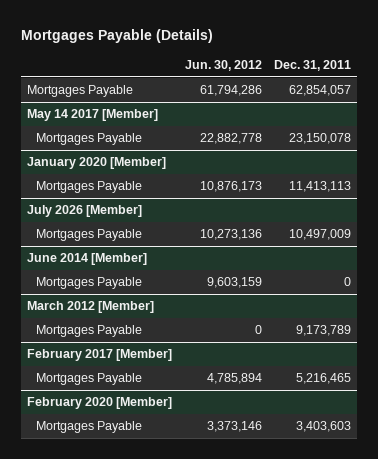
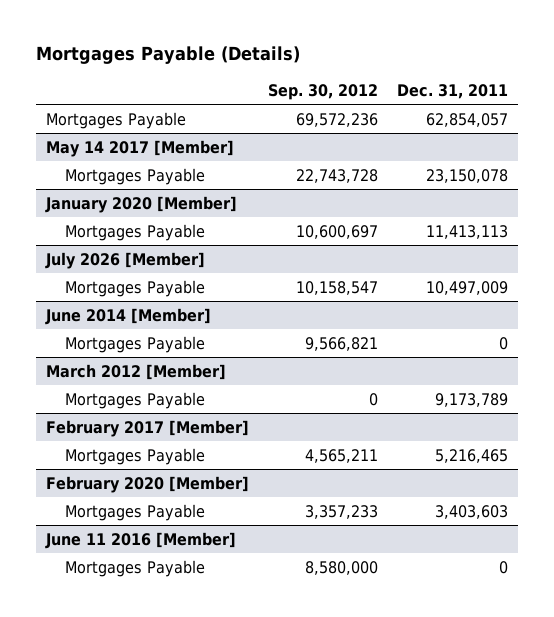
[184,59,262,71] Jun. 30, 2012 -> none
none -> [268,83,379,100] Sep. 30, 2012
none -> [44,531,236,549] June 11 2016 [Member]
none -> [65,559,206,577] Mortgages Payable

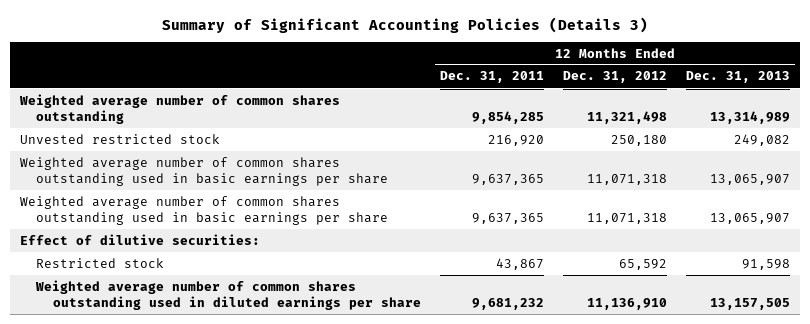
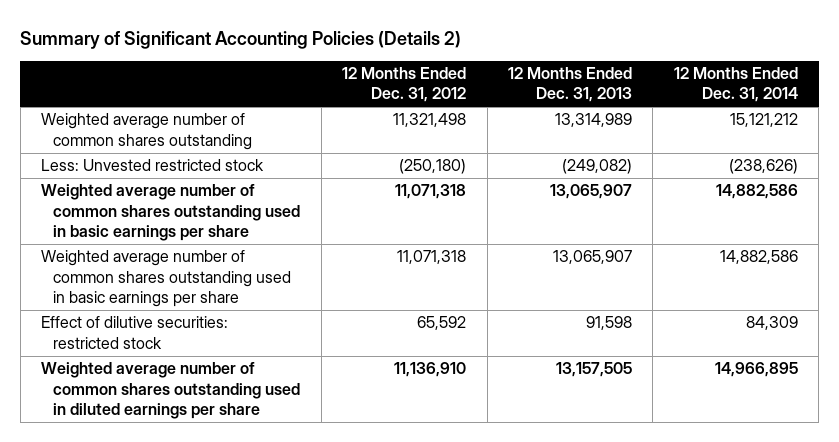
[162,16,649,33] Summary of Significant Accounting Policies (Details 3) -> [20,30,462,49] Summary of Significant Accounting Policies (Details 2)
[439,71,544,84] Dec. 31, 2011 -> none
none -> [673,66,798,103] 12 Months Ended Dec. 31, 2014
[20,133,221,144] Unvested restricted stock -> [41,159,265,172] Less: Unvested restricted stock
[611,134,668,146] 250,180 -> [399,159,467,175] (250,180)
[734,133,791,146] 249,082 -> [561,159,632,175] (249,082)
[20,233,261,245] Effect of dilutive securities: -> none
[36,257,165,268] Restricted stock -> [41,316,229,349] Effect of dilutive securities: restricted stock

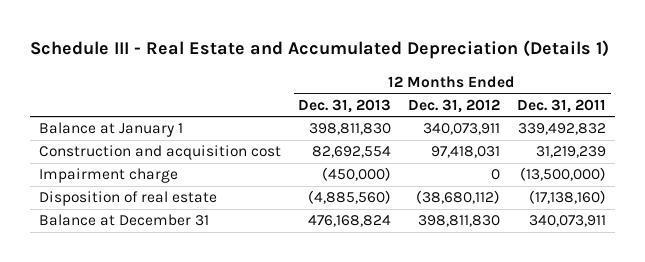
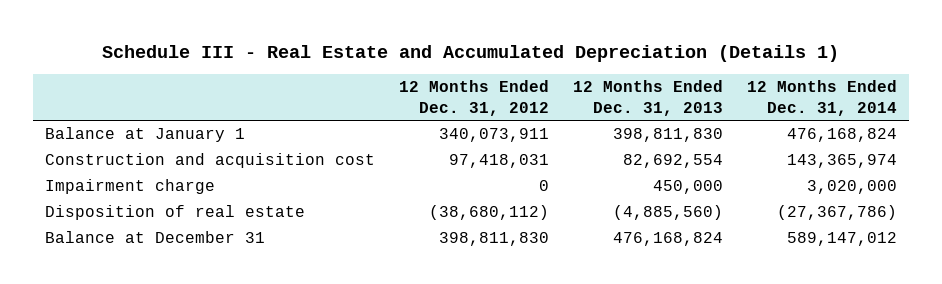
[517,98,607,113] Dec. 31, 2011 -> none
none -> [746,80,897,116] 12 Months Ended Dec. 31, 2014
[321,167,391,182] (450,000) -> [652,180,723,195] 450,000

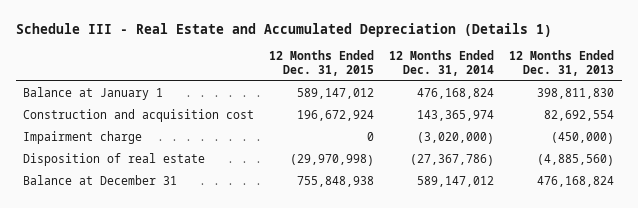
[398,80,549,116] 12 Months Ended Dec. 31, 2012 -> none
none -> [269,50,375,76] 12 Months Ended Dec. 31, 2015
[652,180,723,195] 450,000 -> [551,132,615,145] (450,000)
[806,180,897,195] 3,020,000 -> [417,132,495,145] (3,020,000)

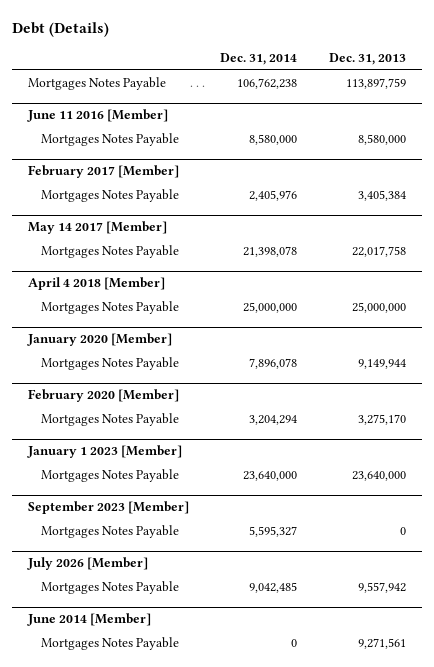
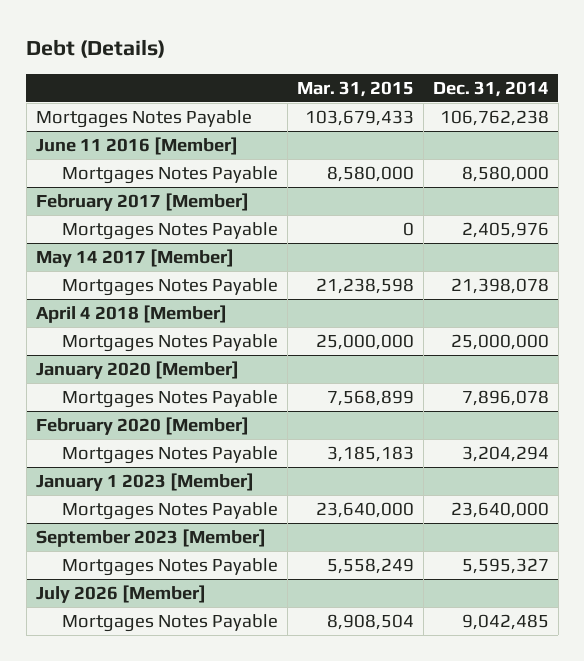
[328,53,406,66] Dec. 31, 2013 -> none
none -> [296,80,414,97] Mar. 31, 2015
[26,613,151,627] June 2014 [Member] -> none
[41,637,180,651] Mortgages Notes Payable -> none

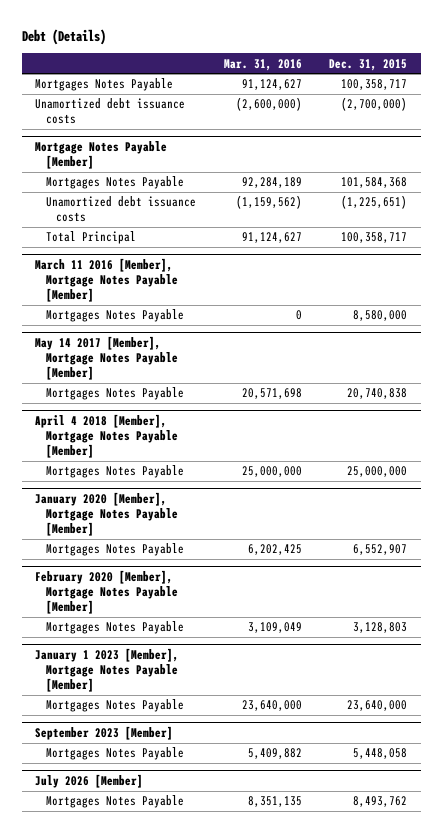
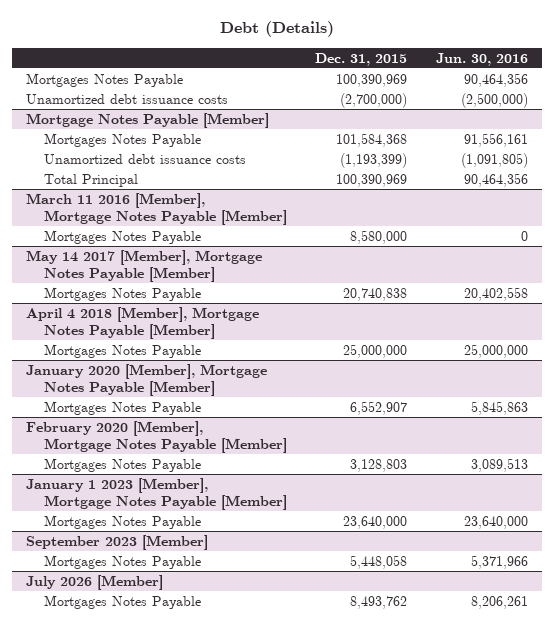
[223,58,302,71] Mar. 31, 2016 -> none
none -> [436,52,529,66] Jun. 30, 2016
[341,79,408,91] 100,358,717 -> [336,73,408,87] 100,390,969
[341,195,408,210] (1,225,651) -> [340,152,408,168] (1,193,399)
[341,232,408,244] 100,358,717 -> [336,173,408,187] 100,390,969

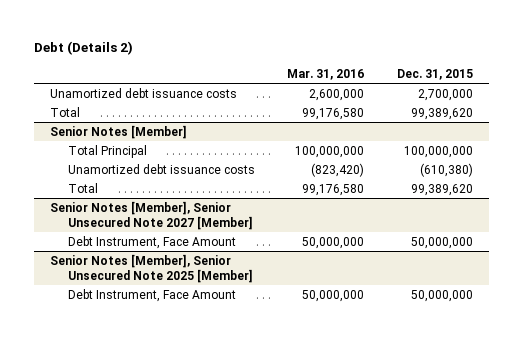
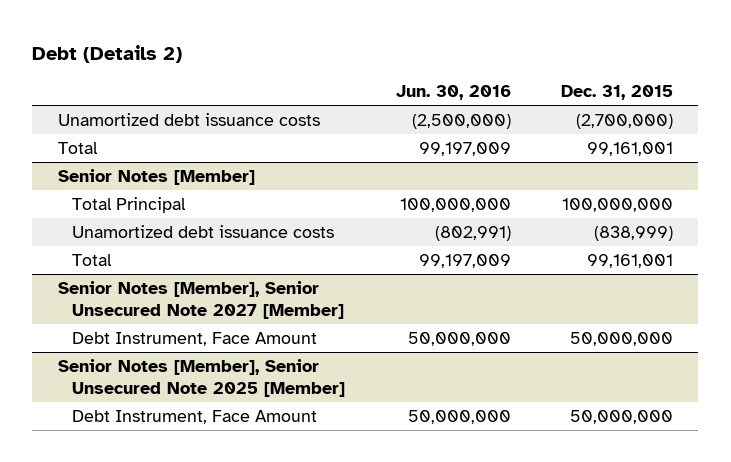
[287,68,365,80] Mar. 31, 2016 -> none
none -> [395,85,511,101] Jun. 30, 2016
[417,88,473,101] 2,700,000 -> [576,113,674,129] (2,700,000)
[410,107,473,120] 99,389,620 -> [587,141,674,156] 99,161,001
[419,162,473,177] (610,380) -> [594,225,674,241] (838,999)
[410,183,473,196] 99,389,620 -> [587,253,674,268] 99,161,001

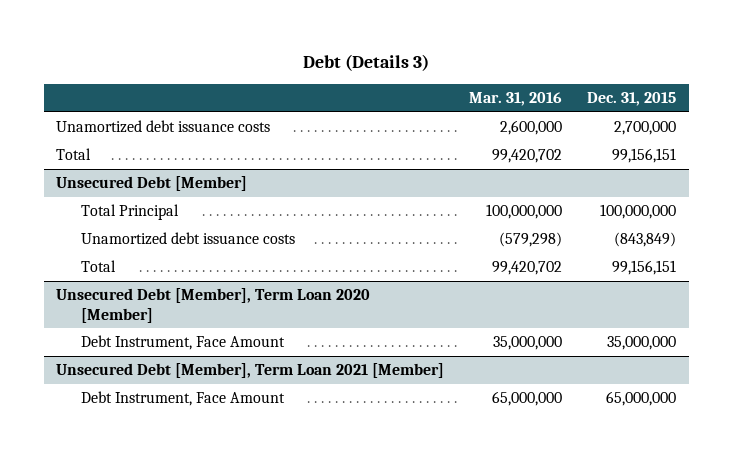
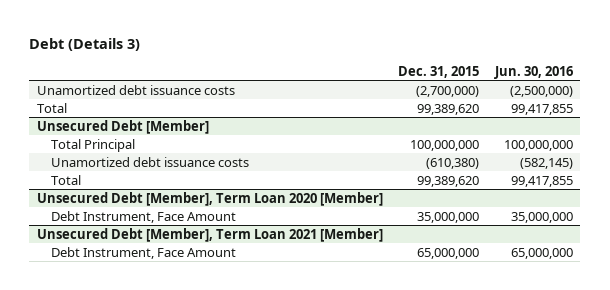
[469,92,563,107] Mar. 31, 2016 -> none
none -> [493,65,573,79] Jun. 30, 2016
[614,121,677,136] 2,700,000 -> [416,85,480,97] (2,700,000)
[612,148,677,164] 99,156,151 -> [417,103,480,115] 99,389,620
[614,232,677,248] (843,849) -> [426,157,480,169] (610,380)
[612,260,677,276] 99,156,151 -> [417,175,480,187] 99,389,620

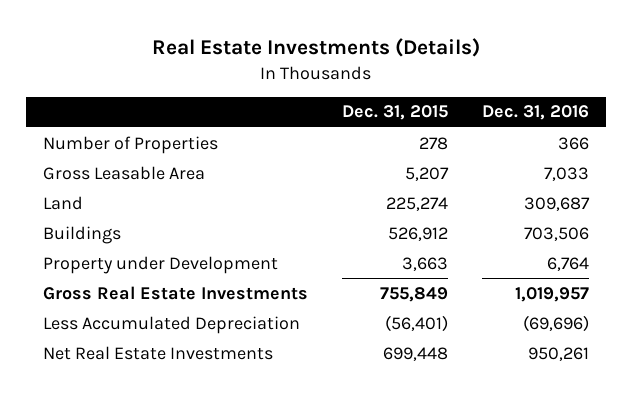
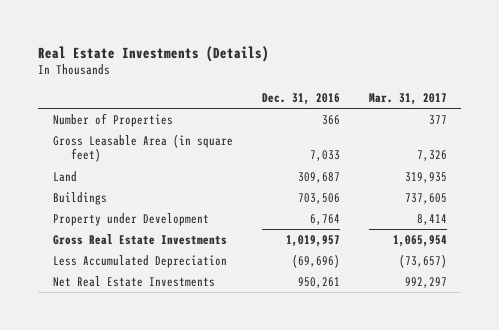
[342,105,449,121] Dec. 31, 2015 -> none
none -> [368,92,447,105] Mar. 31, 2017
[43,165,206,180] Gross Leasable Area -> [52,134,233,163] Gross Leasable Area (in square feet)

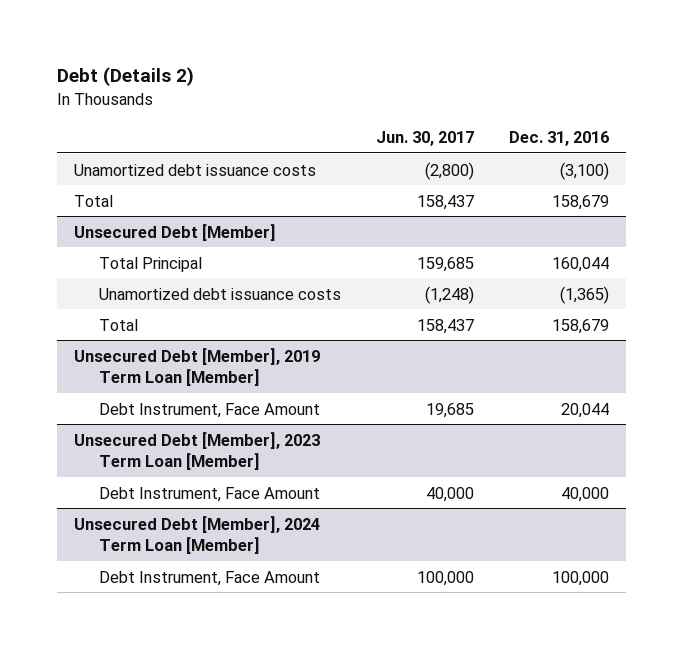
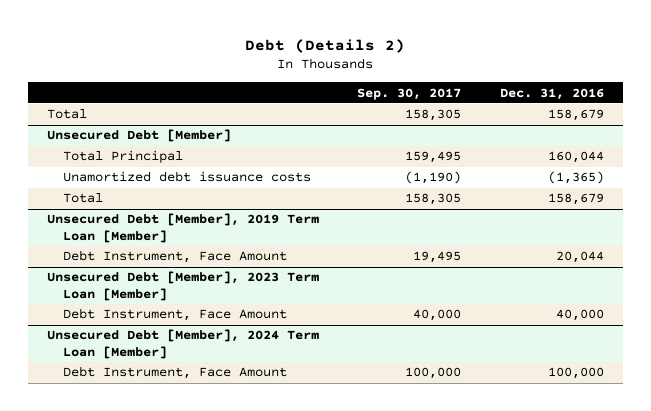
[375,131,474,147] Jun. 30, 2017 -> none
none -> [357,87,462,100] Sep. 30, 2017
[74,163,317,176] Unamortized debt issuance costs -> none

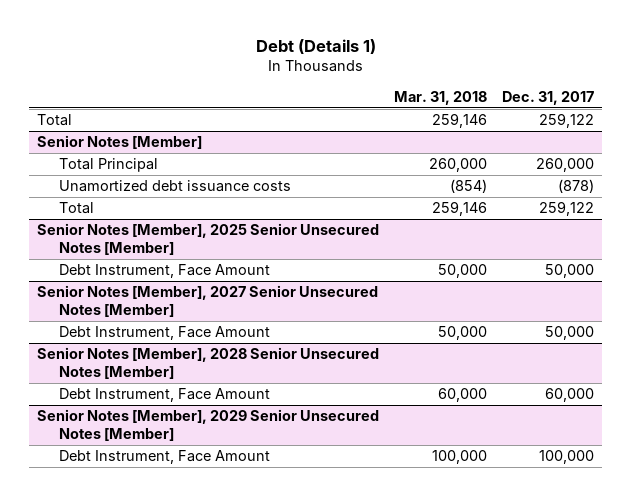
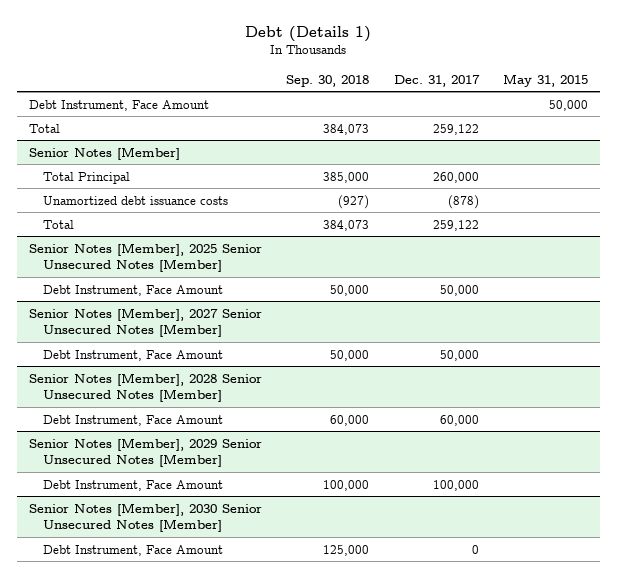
[394,90,488,105] Mar. 31, 2018 -> none
none -> [286,74,370,87] Sep. 30, 2018
none -> [503,73,589,87] May 31, 2015
none -> [28,99,209,111] Debt Instrument, Face Amount
none -> [28,502,262,533] Senior Notes [Member], 2030 Senior Unsecured Notes [Member]
none -> [42,544,223,556] Debt Instrument, Face Amount

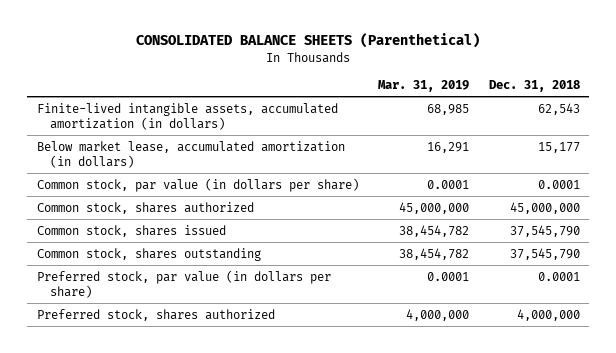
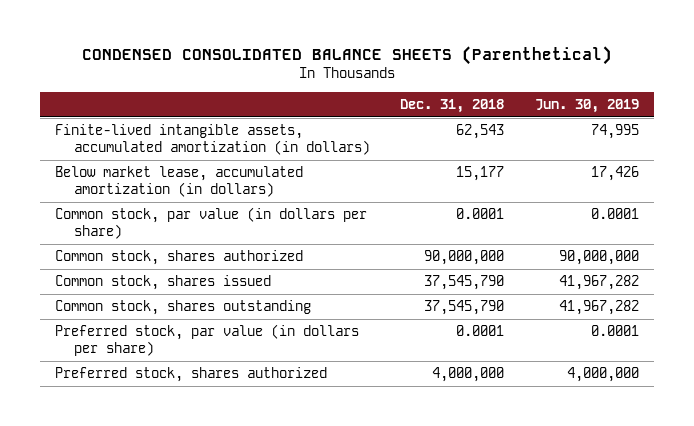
[136,33,481,49] CONSOLIDATED BALANCE SHEETS (Parenthetical) -> [81,46,612,66] CONDENSED CONSOLIDATED BALANCE SHEETS (Parenthetical)
[378,79,470,92] Mar. 31, 2019 -> none
none -> [535,98,640,113] Jun. 30, 2019
[509,201,580,214] 45,000,000 -> [424,250,505,266] 90,000,000

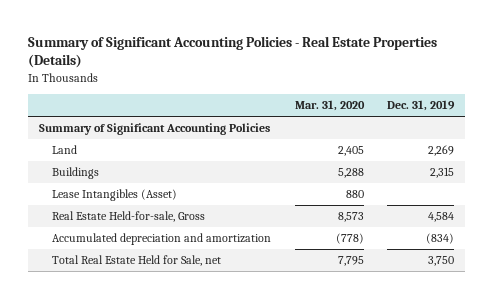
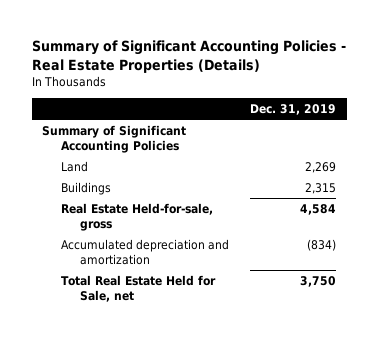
[294,100,365,112] Mar. 31, 2020 -> none
[52,189,178,202] Lease Intangibles (Asset) -> none
[52,211,206,223] Real Estate Held-for-sale, Gross -> [60,202,213,231] Real Estate Held-for-sale, gross

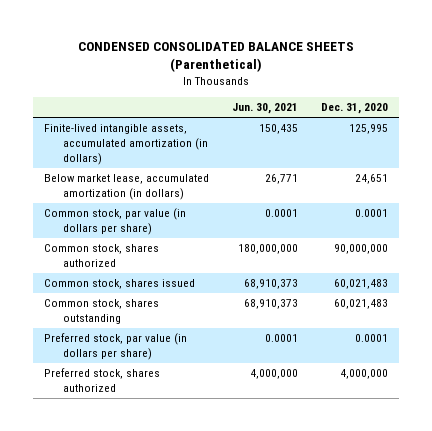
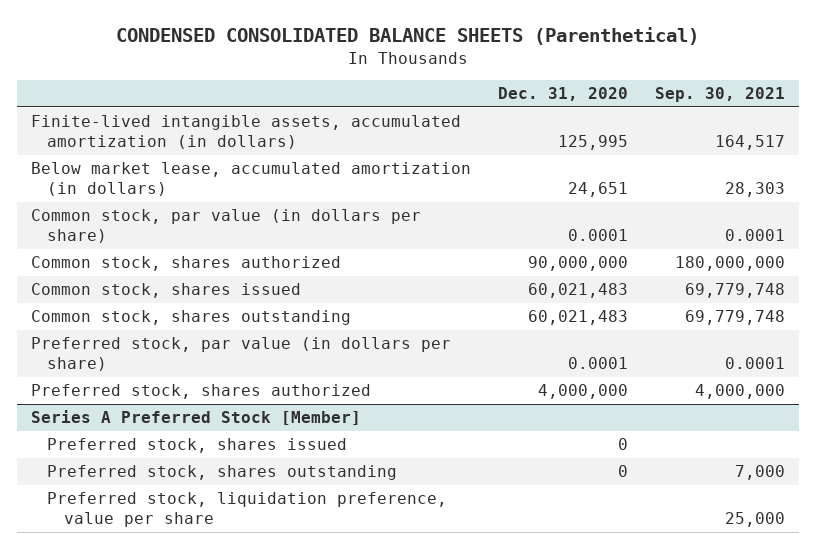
[232,103,299,115] Jun. 30, 2021 -> none
none -> [655,87,786,103] Sep. 30, 2021
none -> [30,410,361,426] Series A Preferred Stock [Member]
none -> [47,438,348,454] Preferred stock, shares issued
none -> [47,465,398,481] Preferred stock, shares outstanding
none -> [47,492,448,528] Preferred stock, liquidation preference, value per share

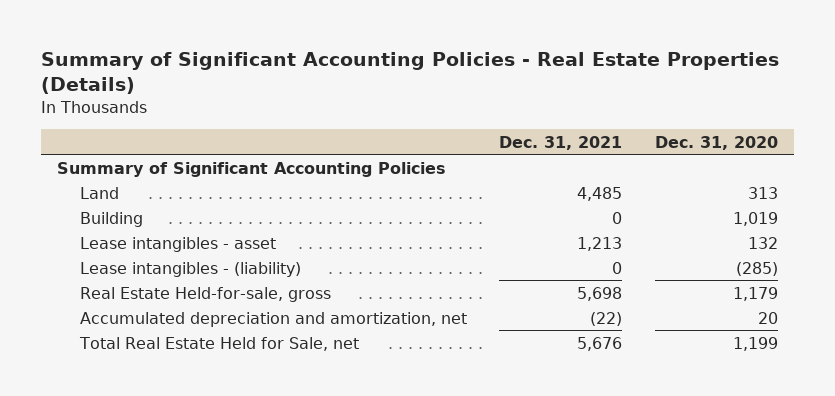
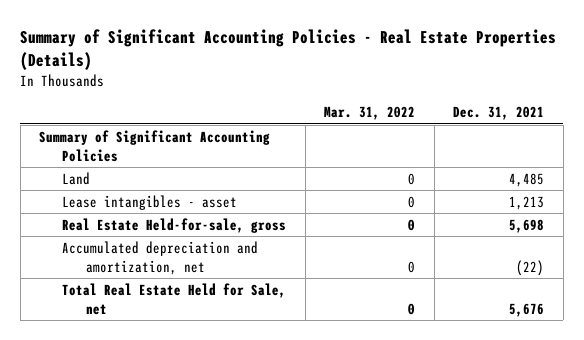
[654,135,778,150] Dec. 31, 2020 -> none
none -> [324,106,416,121] Mar. 31, 2022
[80,211,144,227] Building -> none
[80,261,302,277] Lease intangibles - (liability) -> none

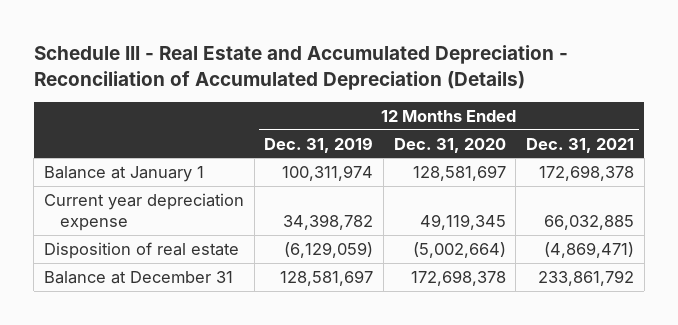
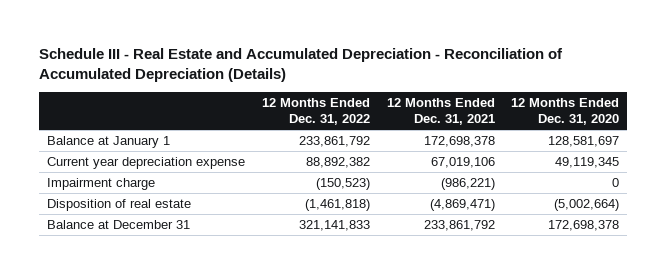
[264,136,374,153] Dec. 31, 2019 -> none
none -> [261,97,370,126] 12 Months Ended Dec. 31, 2022
[543,214,634,230] 66,032,885 -> [430,156,495,168] 67,019,106
none -> [47,177,156,190] Impairment charge

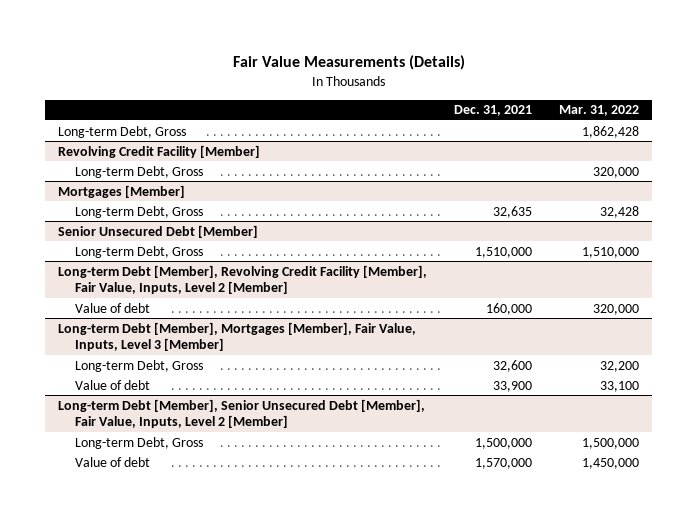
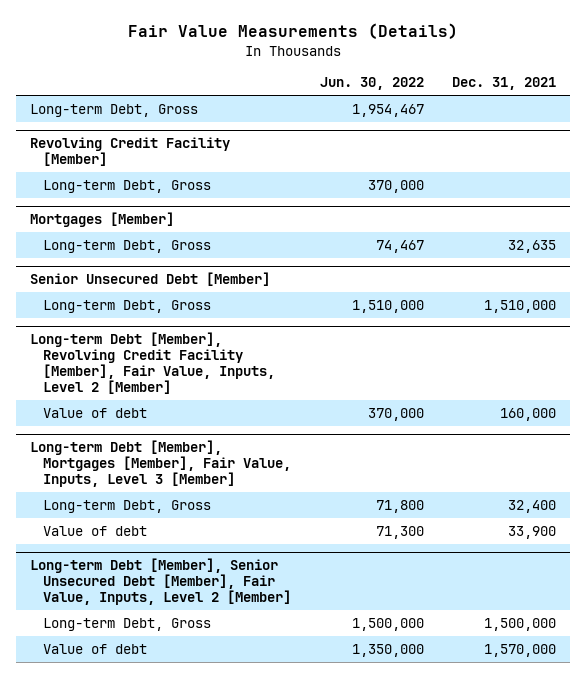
[559,105,640,117] Mar. 31, 2022 -> none
none -> [319,77,424,91] Jun. 30, 2022
[493,359,533,372] 32,600 -> [507,499,556,513] 32,400

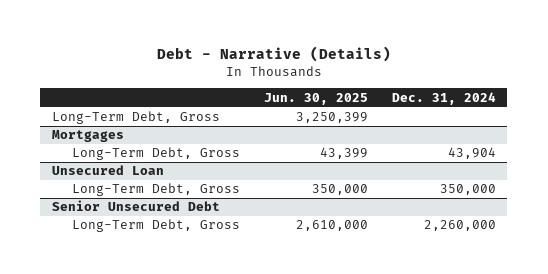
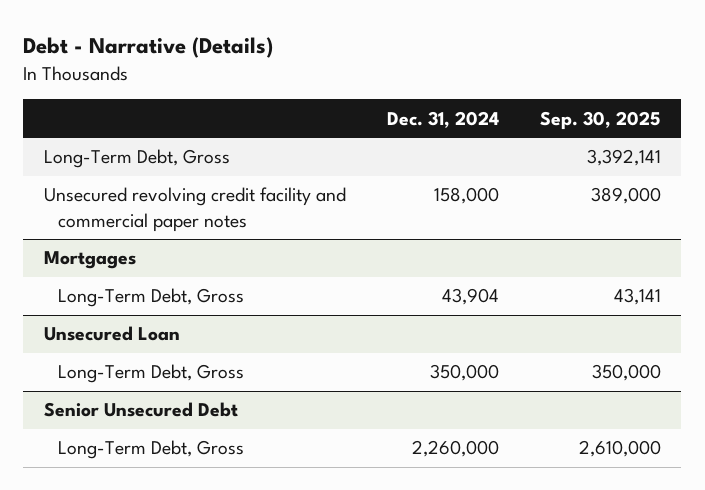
[263,92,368,105] Jun. 30, 2025 -> none
none -> [539,110,661,130] Sep. 30, 2025
none -> [43,187,346,232] Unsecured revolving credit facility and commercial paper notes

